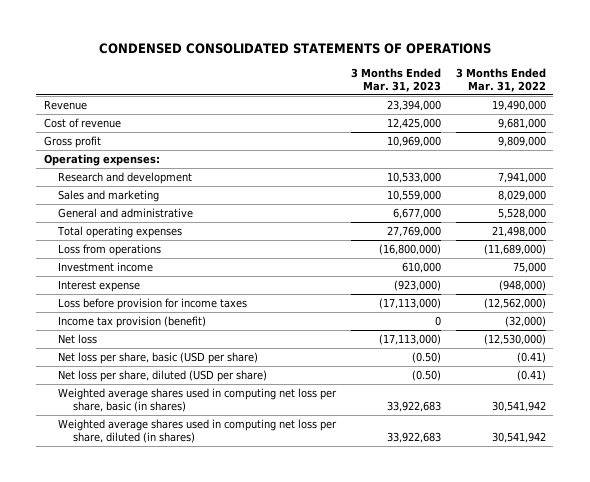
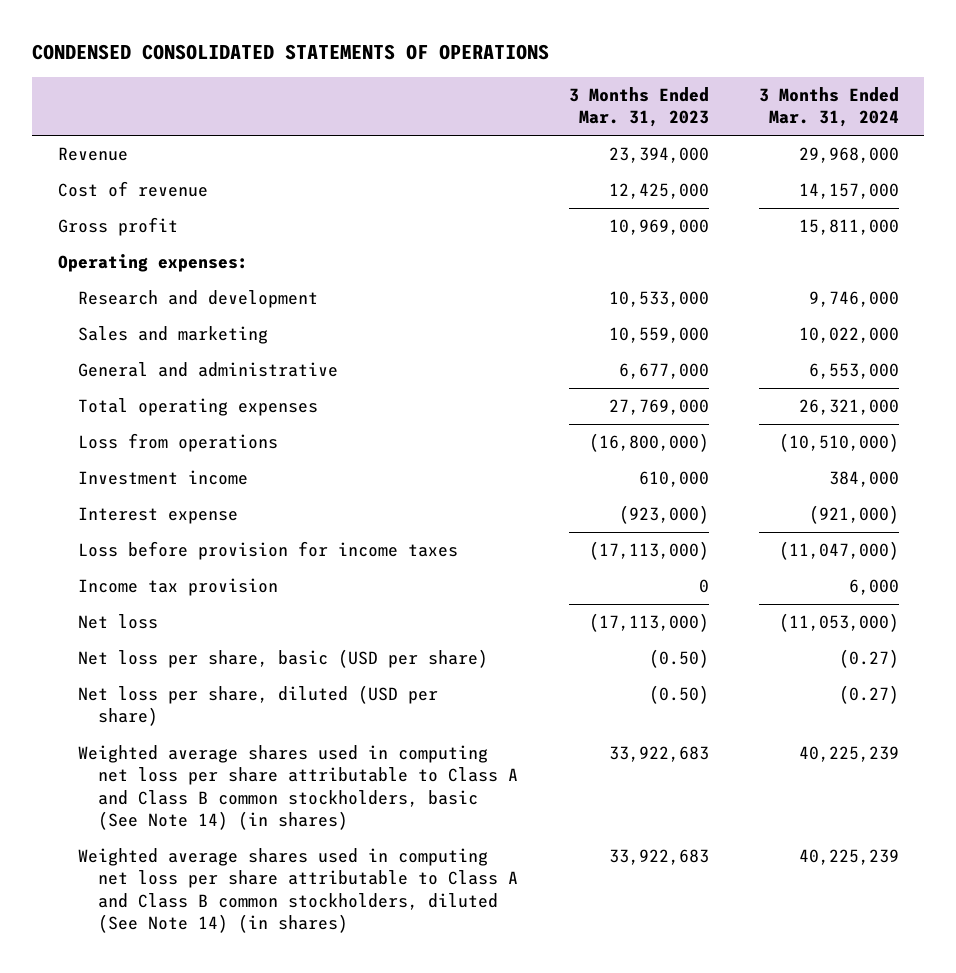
[455,68,546,93] 3 Months Ended Mar. 31, 2022 -> none
none -> [758,86,899,128] 3 Months Ended Mar. 31, 2024
[58,315,207,328] Income tax provision (benefit) -> [77,578,278,597] Income tax provision
[58,387,338,412] Weighted average shares used in computing net loss per share, basic (in shares) -> [77,745,519,831] Weighted average shares used in computing net loss per share attributable to Class A and Class B common stockholders, basic (See Note 14) (in shares)
[58,418,338,443] Weighted average shares used in computing net loss per share, diluted (in shares) -> [77,848,519,934] Weighted average shares used in computing net loss per share attributable to Class A and Class B common stockholders, diluted (See Note 14) (in shares)

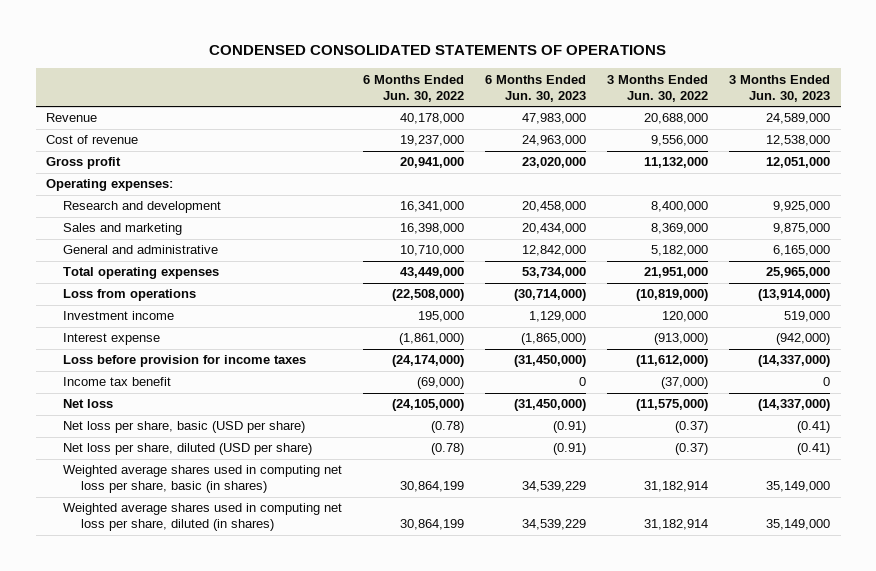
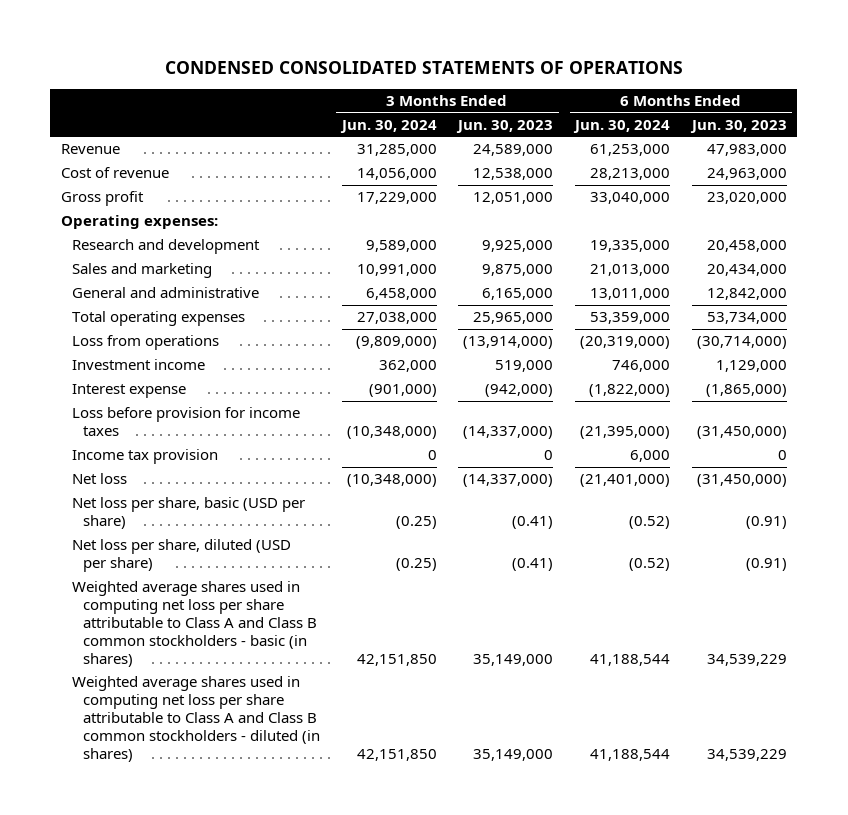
[363,74,465,102] 6 Months Ended Jun. 30, 2022 -> none
[607,74,709,102] 3 Months Ended Jun. 30, 2022 -> none
none -> [339,119,437,133] Jun. 30, 2024
none -> [572,119,670,133] Jun. 30, 2024
[63,377,172,387] Income tax benefit -> [72,449,219,465] Income tax provision
[63,465,343,494] Weighted average shares used in computing net loss per share, basic (in shares) -> [72,581,317,667] Weighted average shares used in computing net loss per share attributable to Class A and Class B common stockholders - basic (in shares)
[63,503,343,532] Weighted average shares used in computing net loss per share, diluted (in shares) -> [72,676,320,762] Weighted average shares used in computing net loss per share attributable to Class A and Class B common stockholders - diluted (in shares)

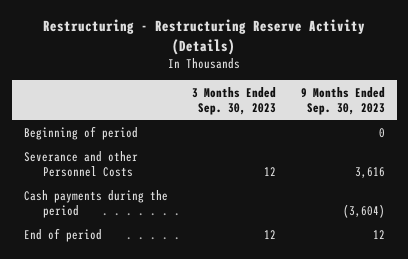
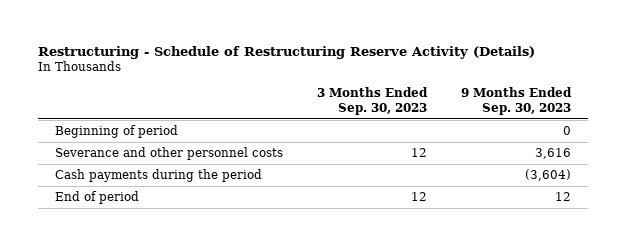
[43,19,366,55] Restructuring - Restructuring Reserve Activity (Details) -> [38,45,536,59] Restructuring - Schedule of Restructuring Reserve Activity (Details)
[23,151,138,178] Severance and other Personnel Costs -> [55,146,284,160] Severance and other personnel costs

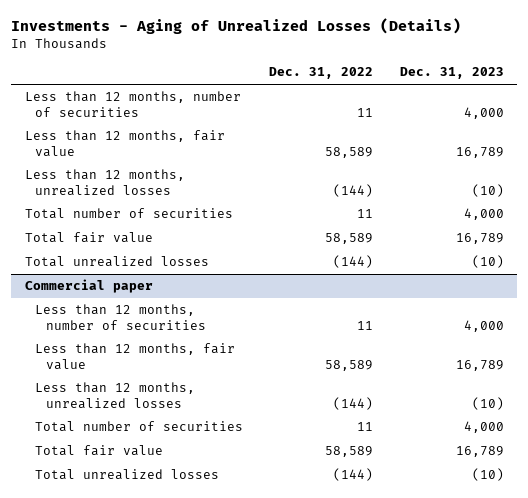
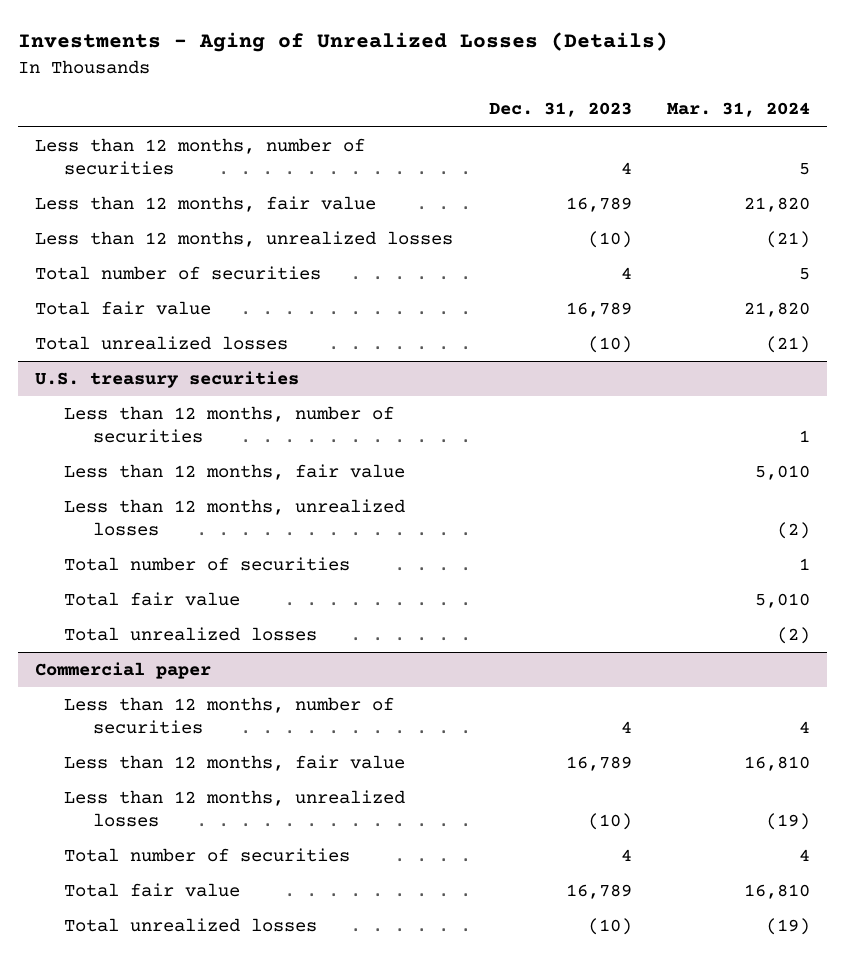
[269,67,374,80] Dec. 31, 2022 -> none
none -> [666,102,810,118] Mar. 31, 2024
[463,106,504,119] 4,000 -> [620,161,632,174] 4
[463,208,504,221] 4,000 -> [620,267,632,280] 4
none -> [35,371,300,389] U.S. treasury securities
none -> [64,406,395,443] Less than 12 months, number of securities
none -> [64,464,406,481] Less than 12 months, fair value
none -> [64,499,406,536] Less than 12 months, unrealized losses
none -> [64,557,351,572] Total number of securities
none -> [64,592,241,607] Total fair value
none -> [64,627,318,642] Total unrealized losses
[463,319,504,332] 4,000 -> [620,720,632,733] 4
[463,421,504,434] 4,000 -> [620,849,632,862] 4

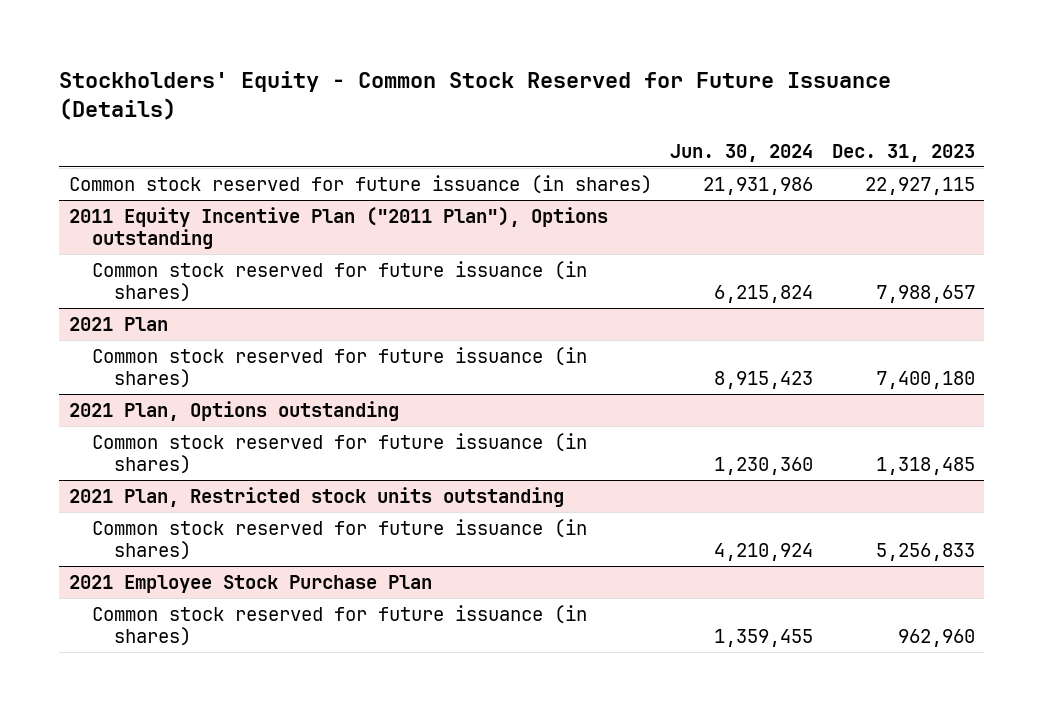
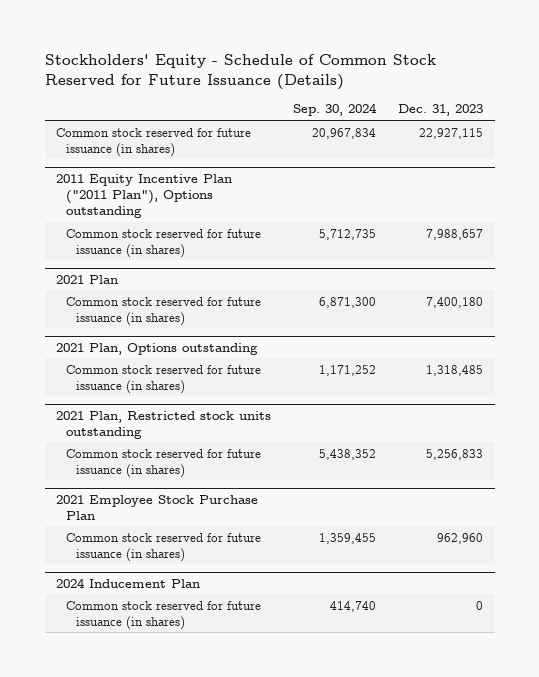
[59,71,892,120] Stockholders' Equity - Common Stock Reserved for Future Issuance (Details) -> [44,53,436,90] Stockholders' Equity - Schedule of Common Stock Reserved for Future Issuance (Details)
[670,143,814,162] Jun. 30, 2024 -> none
none -> [293,103,378,117] Sep. 30, 2024
none -> [55,577,200,588] 2024 Inducement Plan
none -> [65,600,261,630] Common stock reserved for future issuance (in shares)

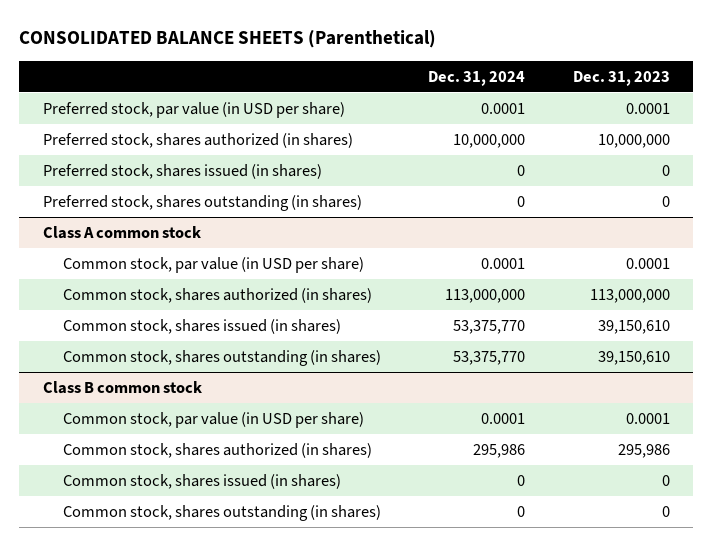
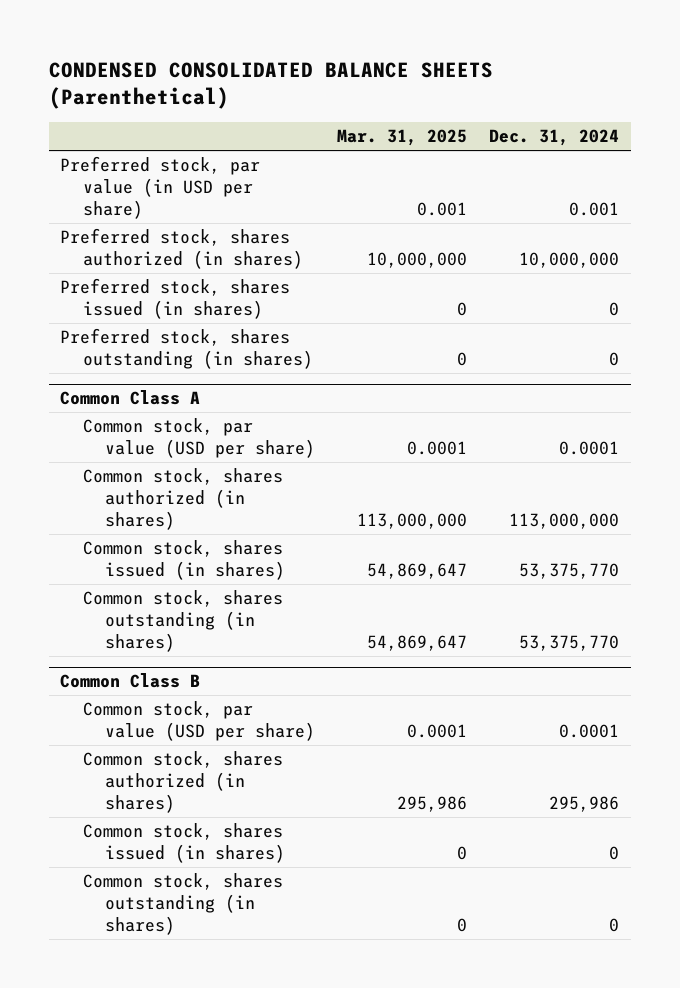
[18,30,436,49] CONSOLIDATED BALANCE SHEETS (Parenthetical) -> [49,61,494,110] CONDENSED CONSOLIDATED BALANCE SHEETS (Parenthetical)
[572,70,670,86] Dec. 31, 2023 -> none
none -> [337,129,468,147] Mar. 31, 2025
[481,102,526,114] 0.0001 -> [569,202,620,217] 0.001
[42,225,201,239] Class A common stock -> [60,390,201,406] Common Class A
[62,256,364,273] Common stock, par value (in USD per share) -> [82,418,316,459] Common stock, par value (USD per share)
[42,380,202,394] Class B common stock -> [60,673,201,689] Common Class B
[62,411,364,428] Common stock, par value (in USD per share) -> [82,701,316,742] Common stock, par value (USD per share)

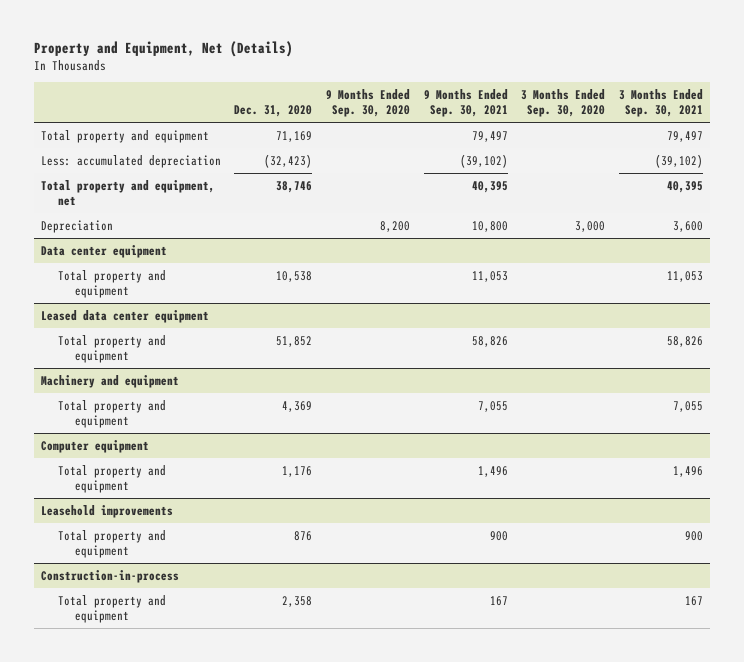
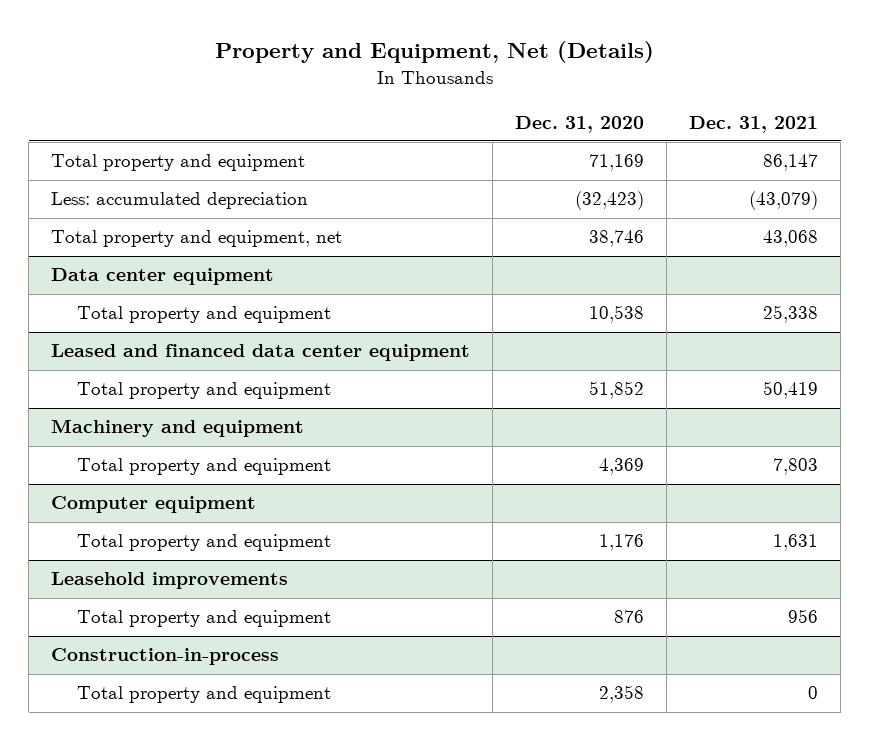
[325,88,410,118] 9 Months Ended Sep. 30, 2020 -> none
[423,88,508,118] 9 Months Ended Sep. 30, 2021 -> none
[521,88,606,118] 3 Months Ended Sep. 30, 2020 -> none
[619,88,704,118] 3 Months Ended Sep. 30, 2021 -> none
none -> [689,115,819,133] Dec. 31, 2021
[40,219,113,233] Depreciation -> none
[40,309,209,323] Leased data center equipment -> [51,344,471,362] Leased and financed data center equipment

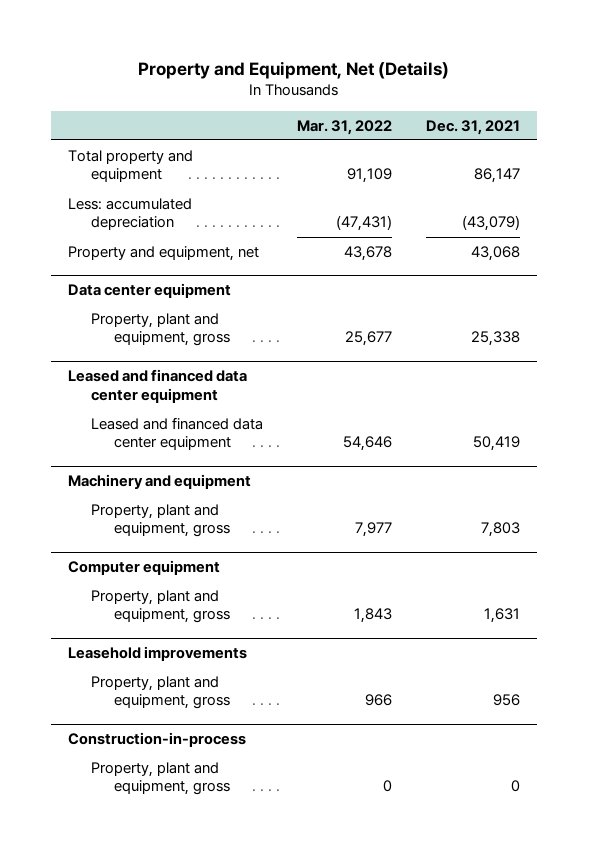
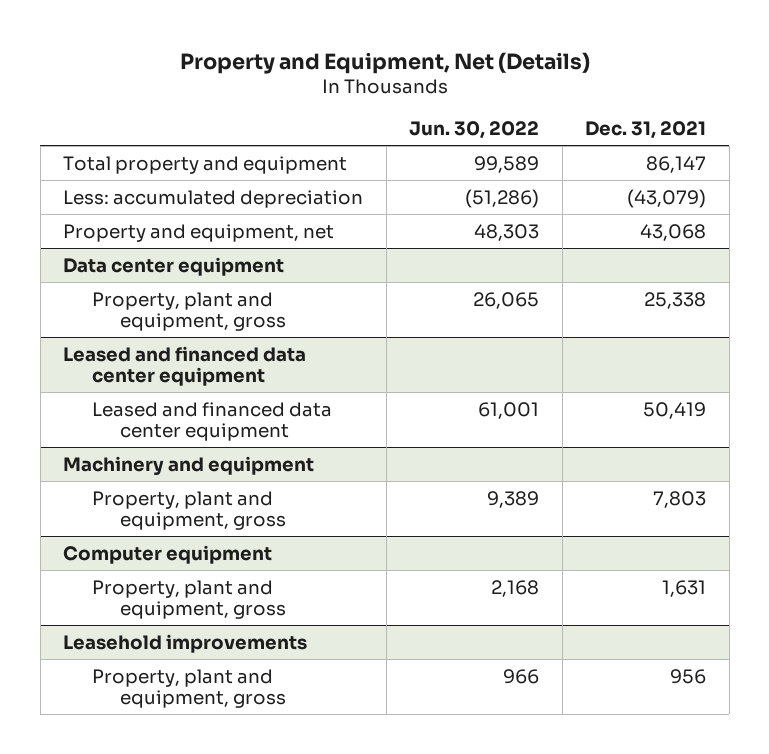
[297,119,393,135] Mar. 31, 2022 -> none
none -> [409,121,540,140] Jun. 30, 2022
[68,732,247,748] Construction-in-process -> none
[91,761,230,796] Property, plant and equipment, gross -> none

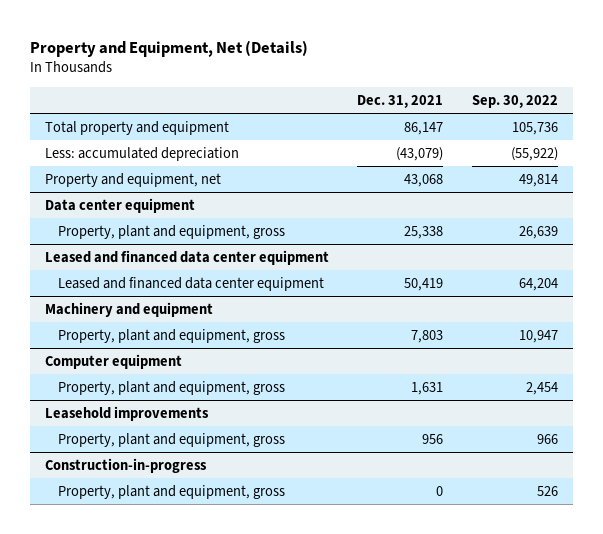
[409,121,540,140] Jun. 30, 2022 -> none
none -> [472,94,559,108] Sep. 30, 2022
none -> [44,457,207,473] Construction-in-progress
none -> [57,484,285,499] Property, plant and equipment, gross

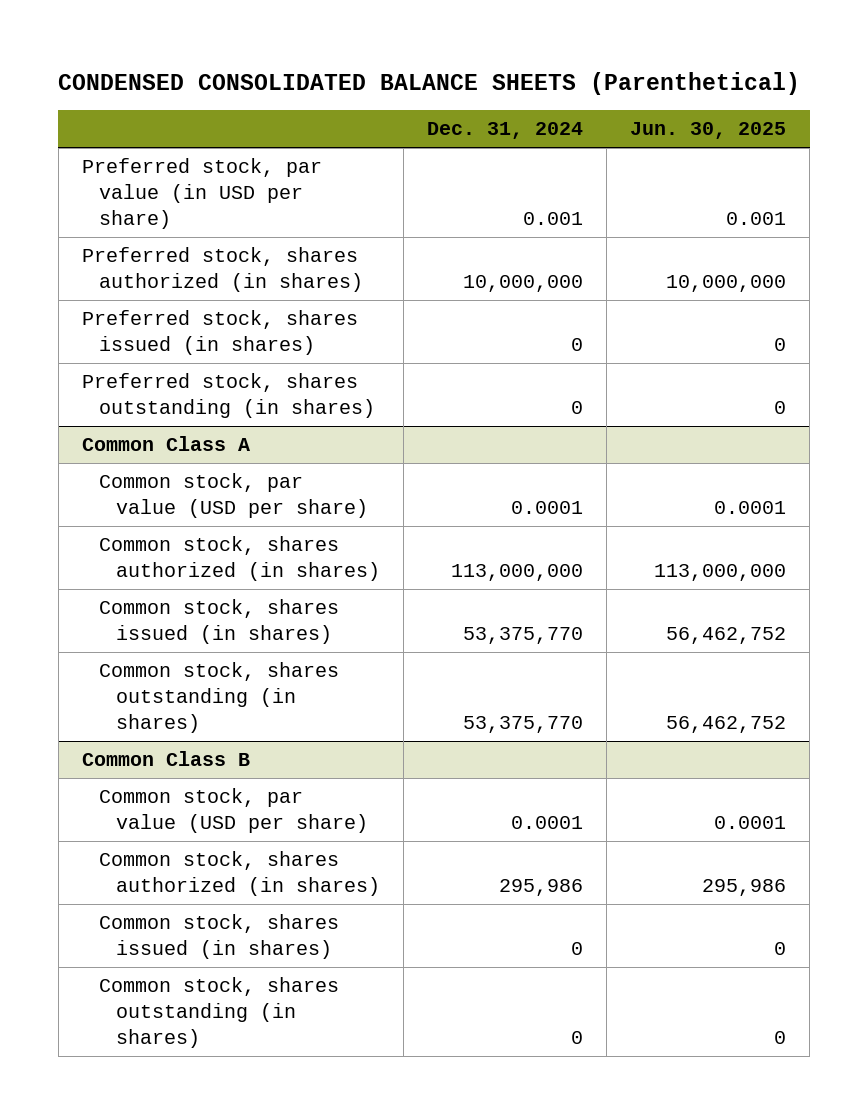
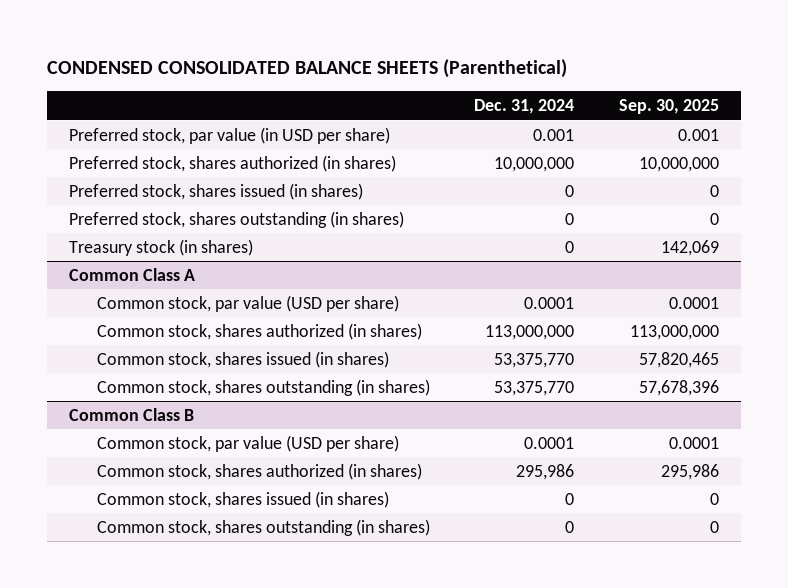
[630,122,787,140] Jun. 30, 2025 -> none
none -> [619,99,720,115] Sep. 30, 2025
none -> [69,238,254,256] Treasury stock (in shares)

